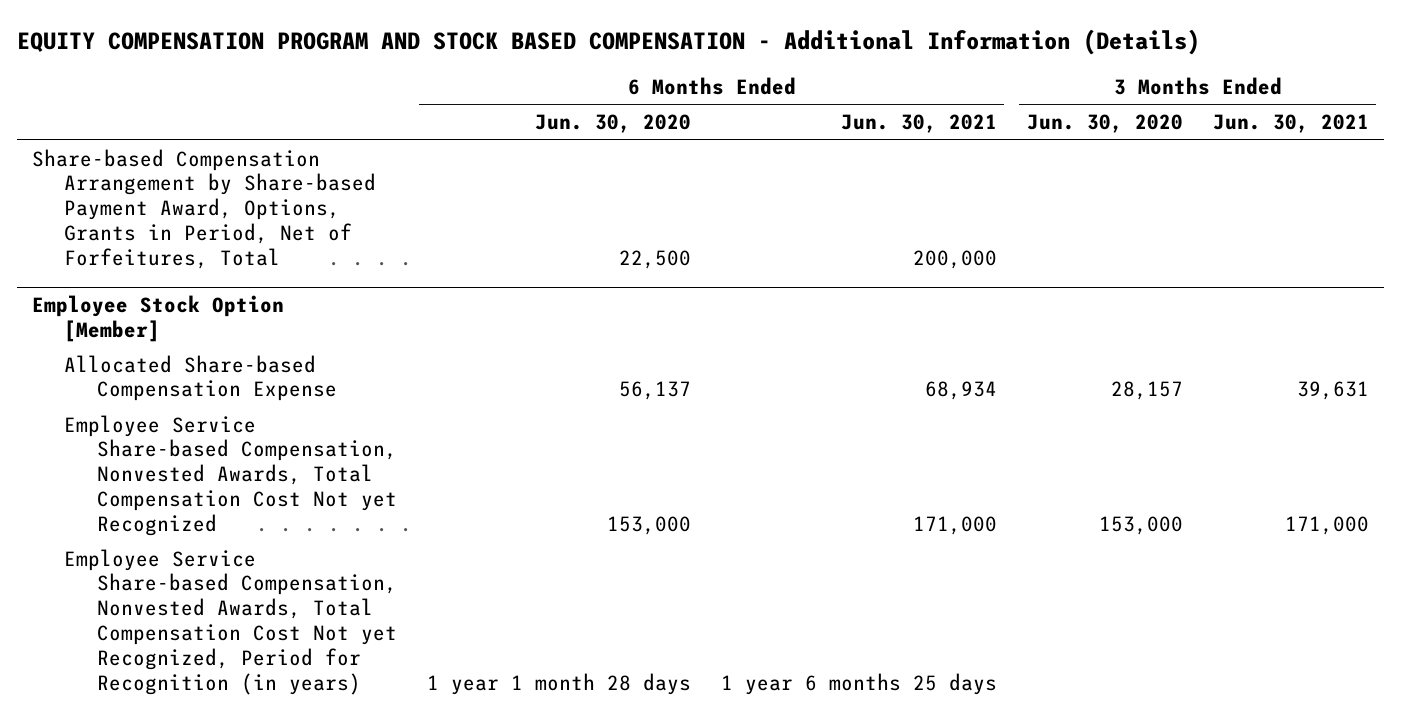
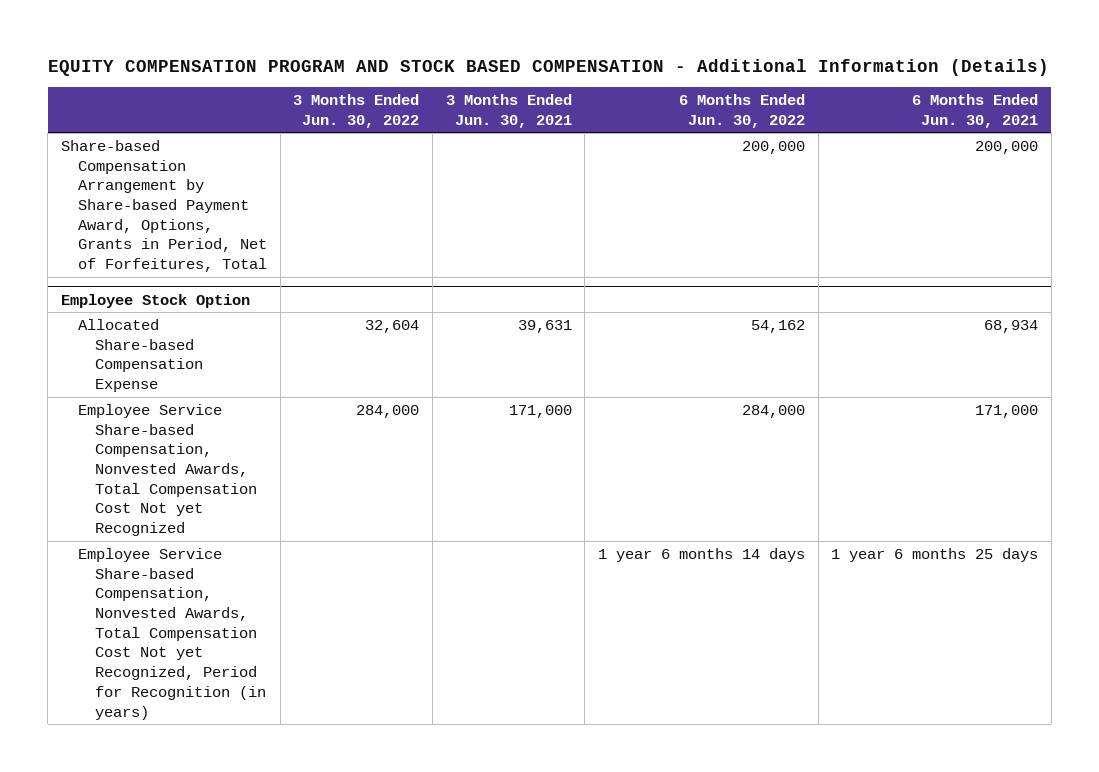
[534,114,691,134] Jun. 30, 2020 -> none
[1026,114,1183,134] Jun. 30, 2020 -> none
none -> [293,93,420,128] 3 Months Ended Jun. 30, 2022
none -> [678,93,805,128] 6 Months Ended Jun. 30, 2022
[32,295,285,342] Employee Stock Option [Member] -> [61,293,251,308] Employee Stock Option

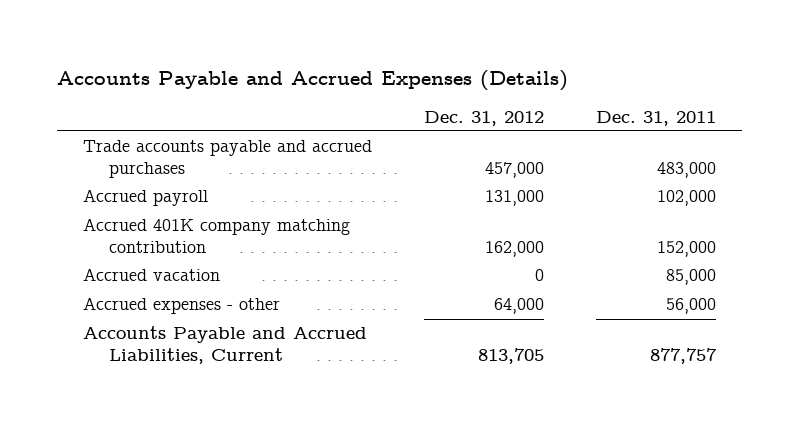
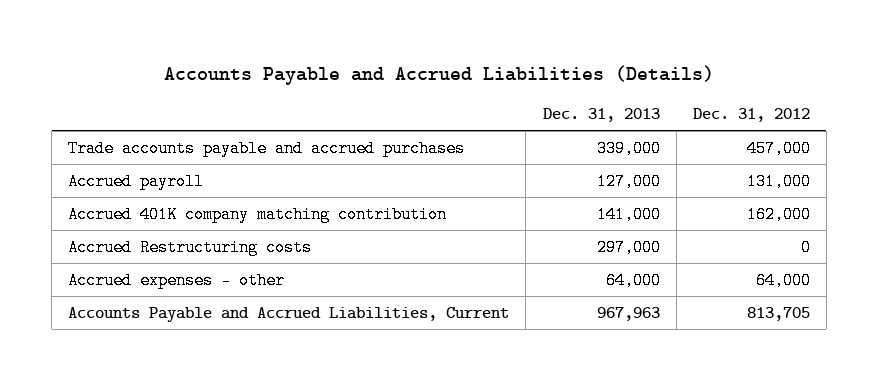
[57,69,569,91] Accounts Payable and Accrued Expenses (Details) -> [164,64,715,85] Accounts Payable and Accrued Liabilities (Details)
[595,110,716,126] Dec. 31, 2011 -> none
none -> [542,108,660,123] Dec. 31, 2013
[83,268,221,282] Accrued vacation -> none
none -> [68,238,313,256] Accrued Restructuring costs

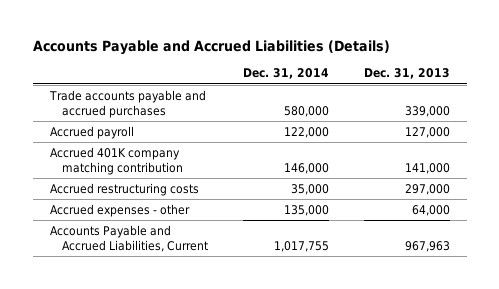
[692,108,810,123] Dec. 31, 2012 -> none
none -> [242,68,329,80] Dec. 31, 2014
[68,238,313,256] Accrued Restructuring costs -> [49,183,199,197] Accrued restructuring costs

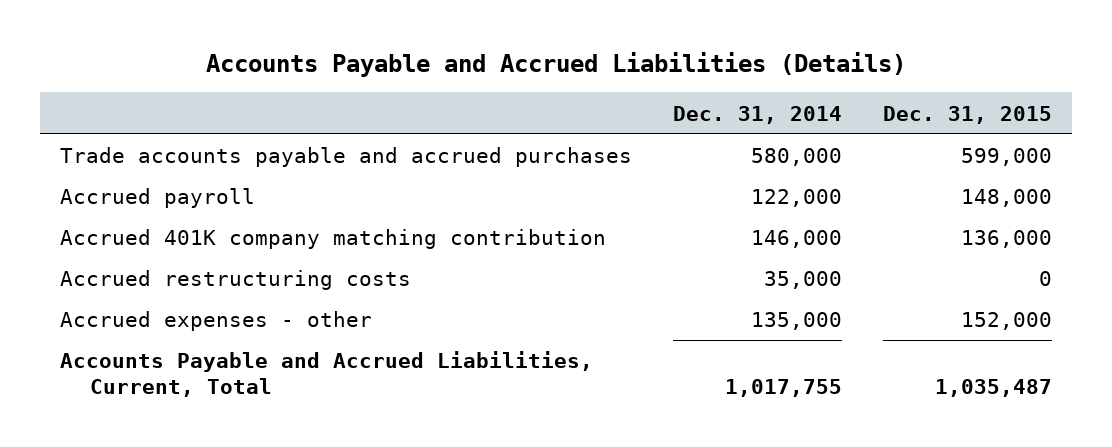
[363,68,450,80] Dec. 31, 2013 -> none
none -> [882,105,1052,124] Dec. 31, 2015
[49,225,209,253] Accounts Payable and Accrued Liabilities, Current -> [60,351,594,398] Accounts Payable and Accrued Liabilities, Current, Total

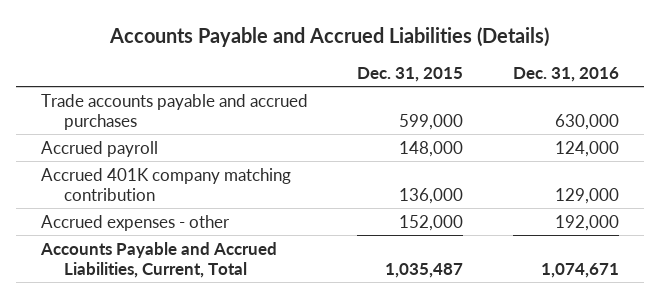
[673,105,843,124] Dec. 31, 2014 -> none
none -> [512,67,619,83] Dec. 31, 2016
[60,270,412,291] Accrued restructuring costs -> none

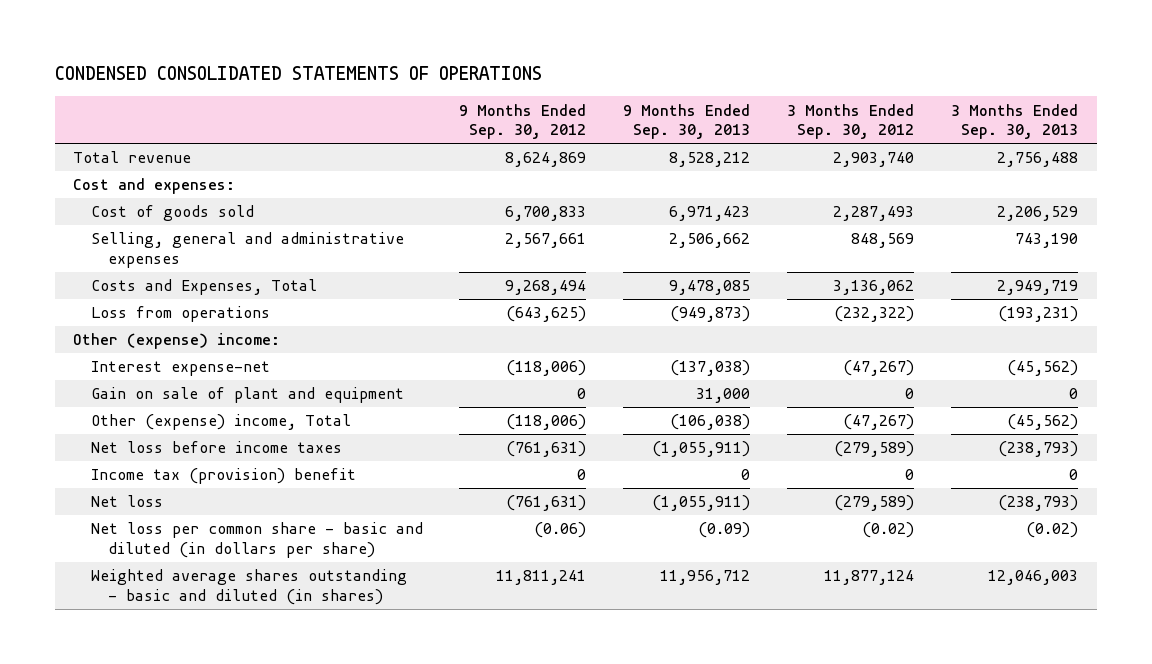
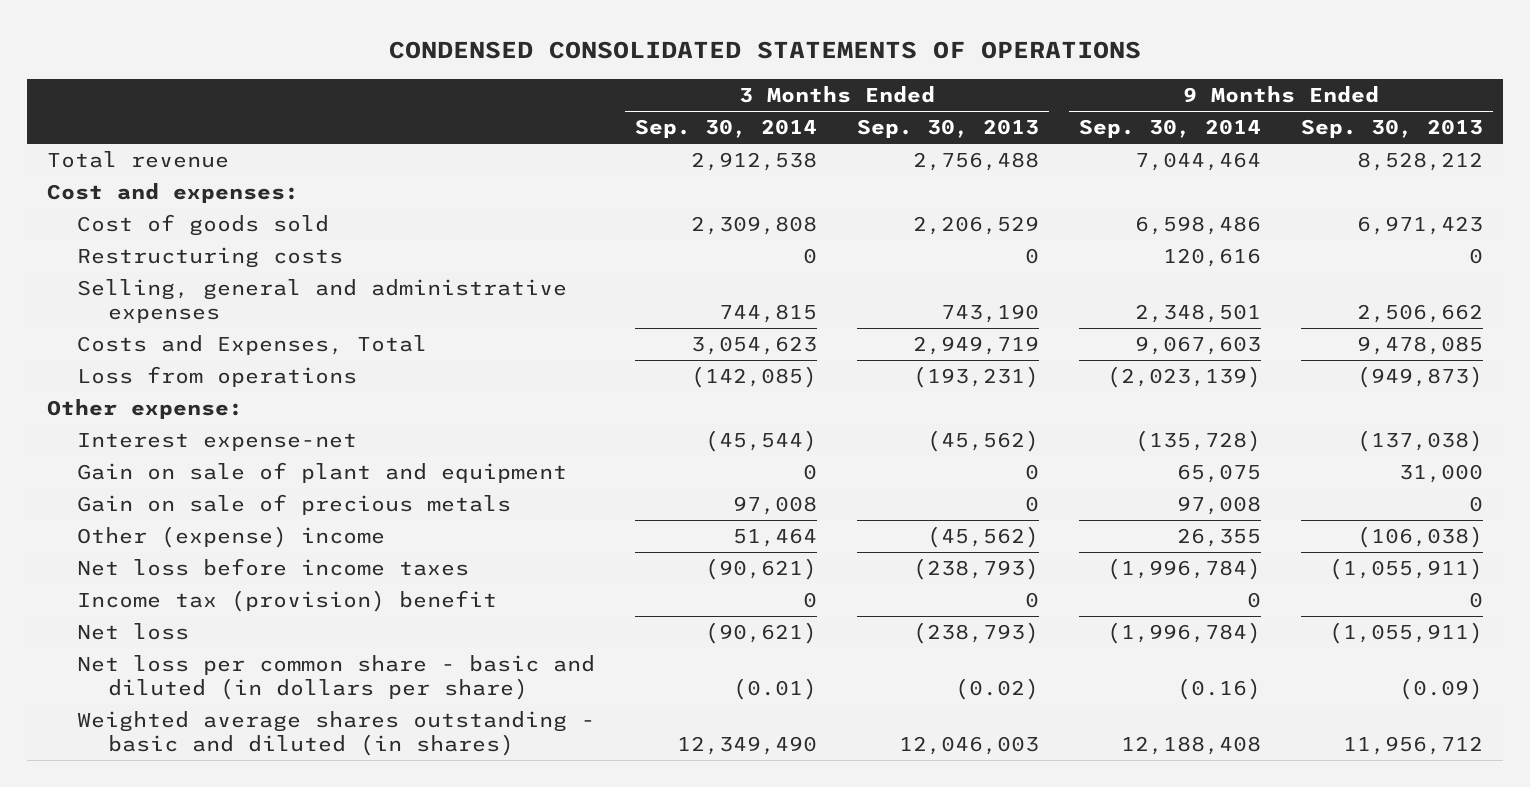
[459,103,587,139] 9 Months Ended Sep. 30, 2012 -> none
[787,103,915,139] 3 Months Ended Sep. 30, 2012 -> none
none -> [635,119,818,139] Sep. 30, 2014
none -> [1079,119,1262,139] Sep. 30, 2014
none -> [77,247,344,269] Restructuring costs
[73,333,281,350] Other (expense) income: -> [47,399,244,420] Other expense:
none -> [77,494,512,516] Gain on sale of precious metals
[90,414,351,431] Other (expense) income, Total -> [77,526,386,549] Other (expense) income

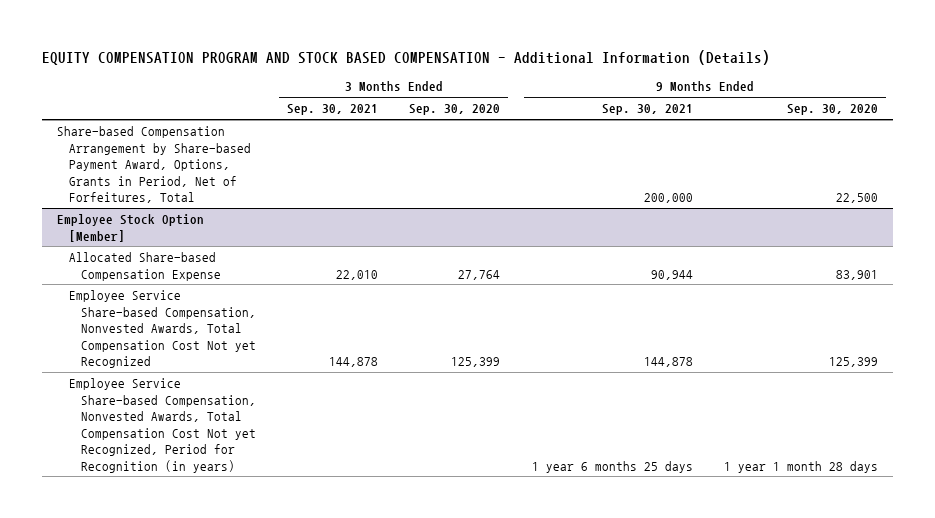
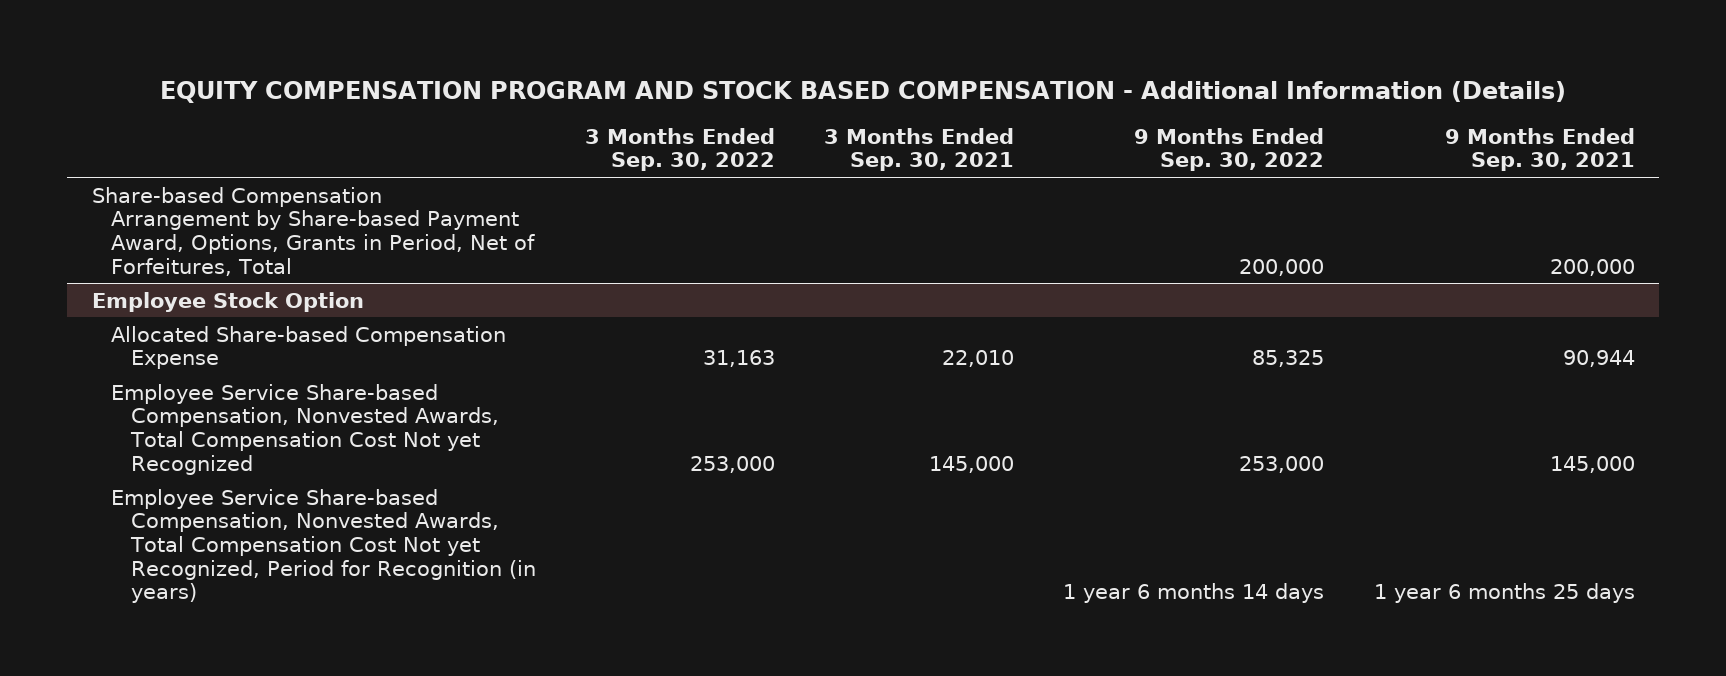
[409,104,501,116] Sep. 30, 2020 -> none
[786,104,878,116] Sep. 30, 2020 -> none
none -> [584,127,775,172] 3 Months Ended Sep. 30, 2022
none -> [1134,127,1325,172] 9 Months Ended Sep. 30, 2022
[57,214,205,242] Employee Stock Option [Member] -> [91,291,364,312] Employee Stock Option
[329,357,379,368] 144,878 -> [929,455,1015,473] 145,000
[643,357,693,368] 144,878 -> [1549,455,1635,473] 145,000

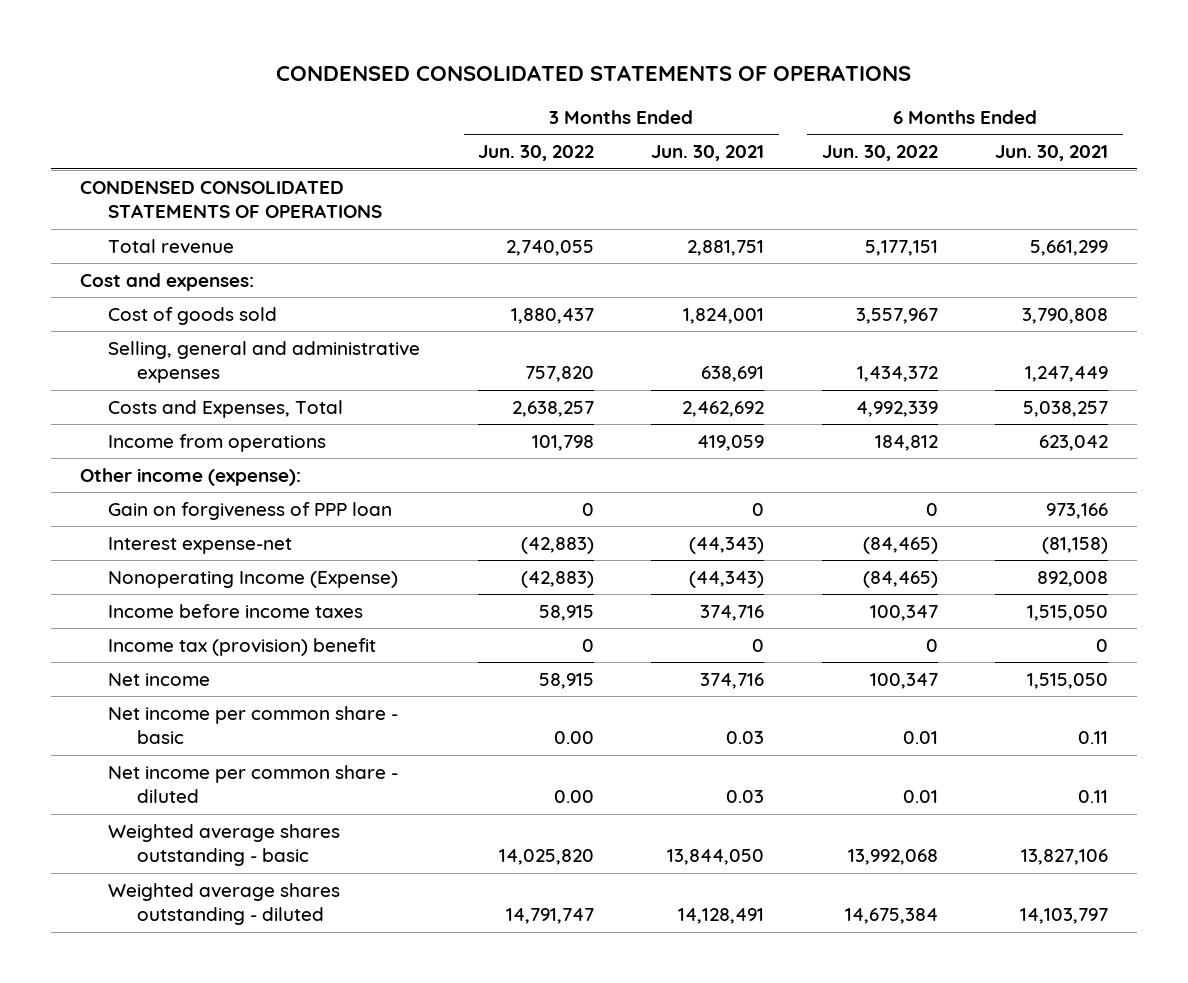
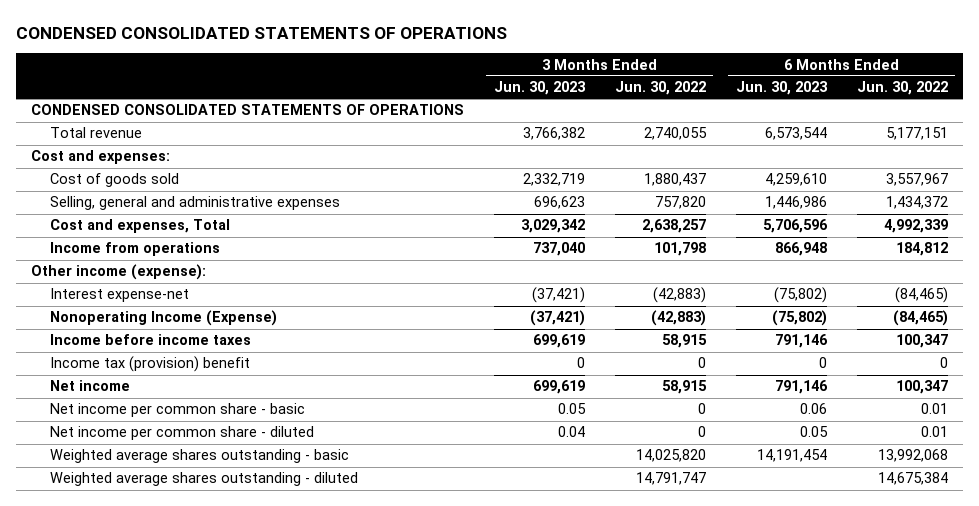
[651,145,765,162] Jun. 30, 2021 -> none
[995,145,1109,162] Jun. 30, 2021 -> none
none -> [493,81,586,96] Jun. 30, 2023
none -> [735,81,828,96] Jun. 30, 2023
[108,399,344,418] Costs and Expenses, Total -> [49,219,230,234] Cost and expenses, Total
[108,501,393,520] Gain on forgiveness of PPP loan -> none
[553,731,594,745] 0.00 -> [697,403,706,415] 0
[553,790,594,804] 0.00 -> [697,426,706,438] 0

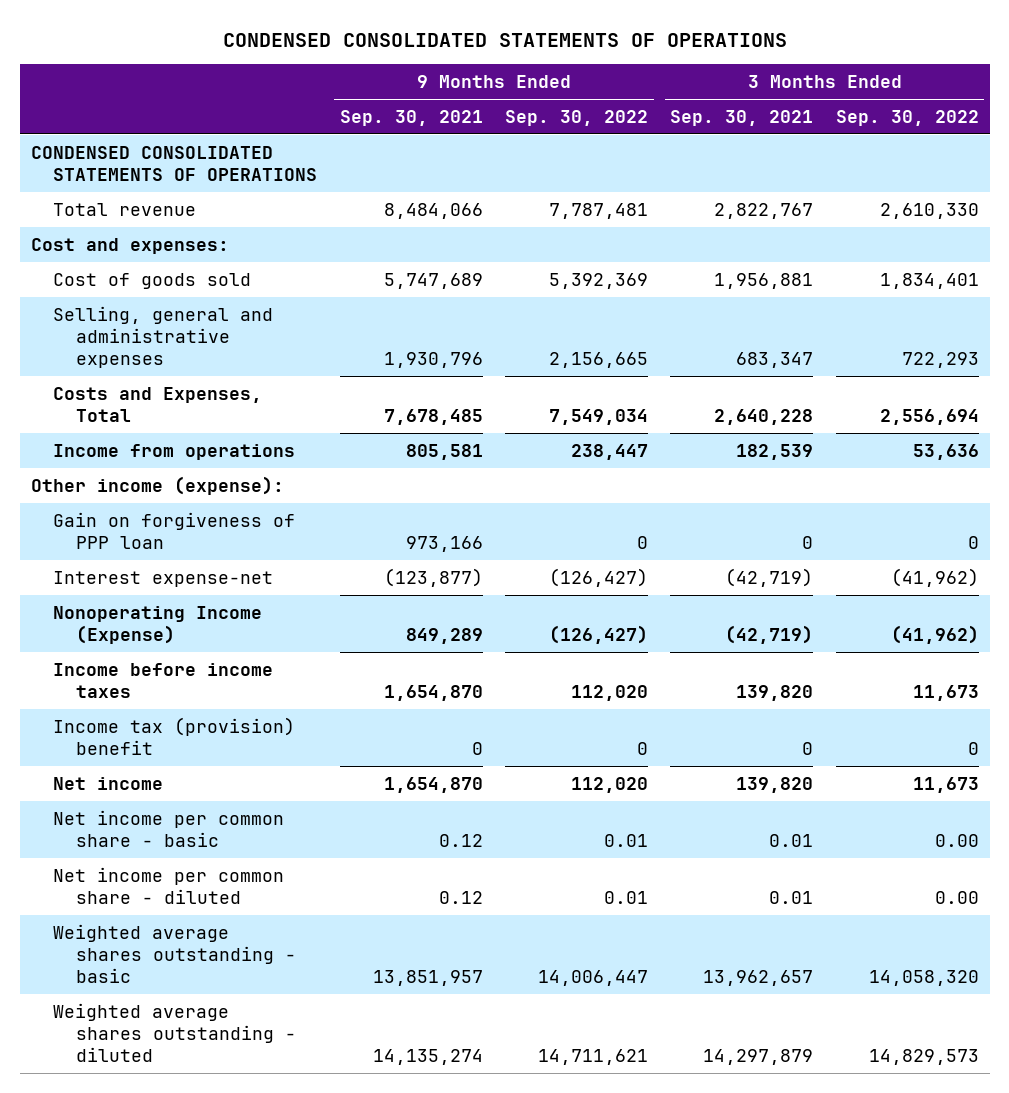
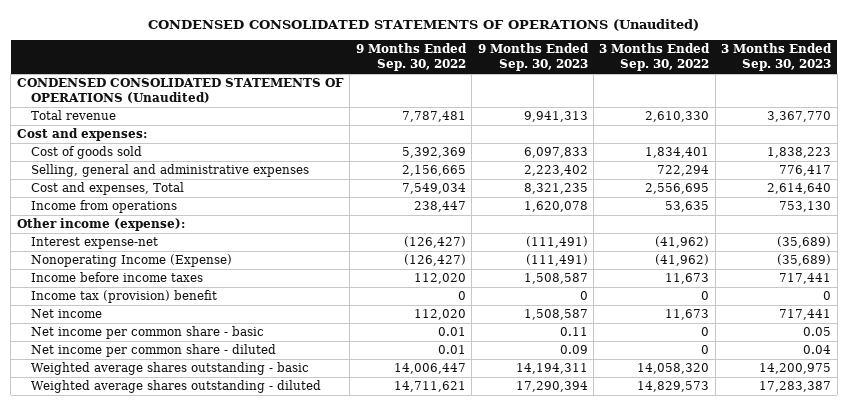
[222,32,787,47] CONDENSED CONSOLIDATED STATEMENTS OF OPERATIONS -> [148,18,700,31] CONDENSED CONSOLIDATED STATEMENTS OF OPERATIONS (Unaudited)
[339,109,483,126] Sep. 30, 2021 -> none
[670,109,814,126] Sep. 30, 2021 -> none
none -> [477,43,589,72] 9 Months Ended Sep. 30, 2023
none -> [721,43,833,72] 3 Months Ended Sep. 30, 2023
[30,145,318,181] CONDENSED CONSOLIDATED STATEMENTS OF OPERATIONS -> [16,78,344,104] CONDENSED CONSOLIDATED STATEMENTS OF OPERATIONS (Unaudited)
[901,352,979,369] 722,293 -> [657,165,710,177] 722,294
[53,386,263,422] Costs and Expenses, Total -> [31,182,185,196] Cost and expenses, Total
[879,408,979,425] 2,556,694 -> [645,183,710,195] 2,556,695
[912,443,979,460] 53,636 -> [665,201,710,213] 53,635
[53,511,296,549] Gain on forgiveness of PPP loan -> none
[934,833,979,847] 0.00 -> [701,327,710,337] 0
[934,890,979,904] 0.00 -> [701,345,710,355] 0

